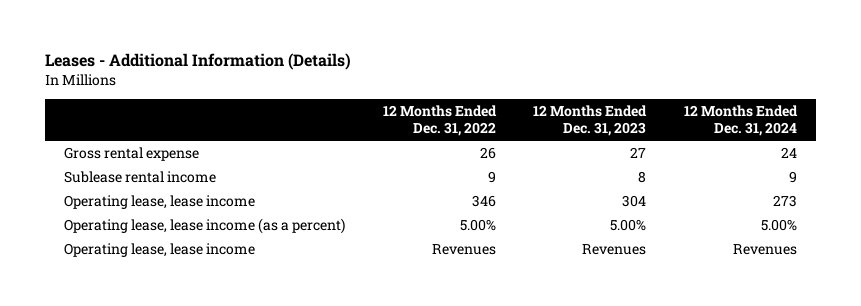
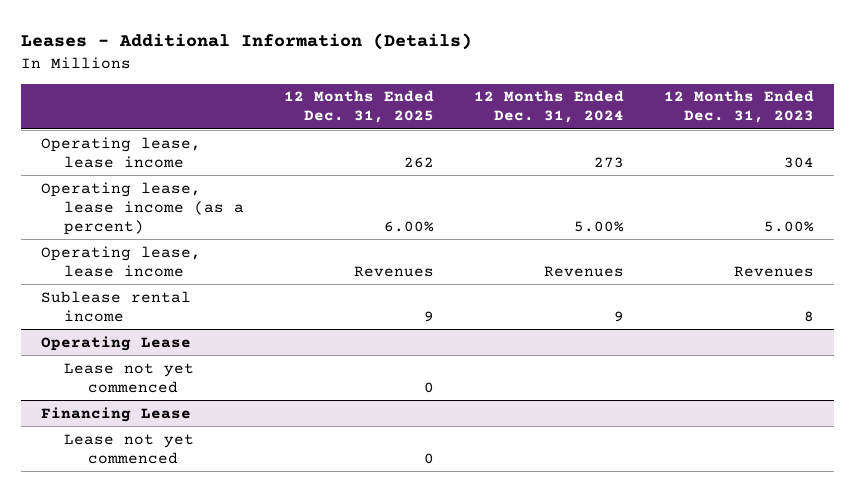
[382,105,497,137] 12 Months Ended Dec. 31, 2022 -> none
none -> [284,90,435,124] 12 Months Ended Dec. 31, 2025
[63,147,199,162] Gross rental expense -> none
[63,171,216,184] Sublease rental income -> [41,290,192,322] Sublease rental income
none -> [41,335,192,351] Operating Lease
none -> [64,362,195,393] Lease not yet commenced
none -> [41,406,192,422] Financing Lease
none -> [64,433,195,464] Lease not yet commenced

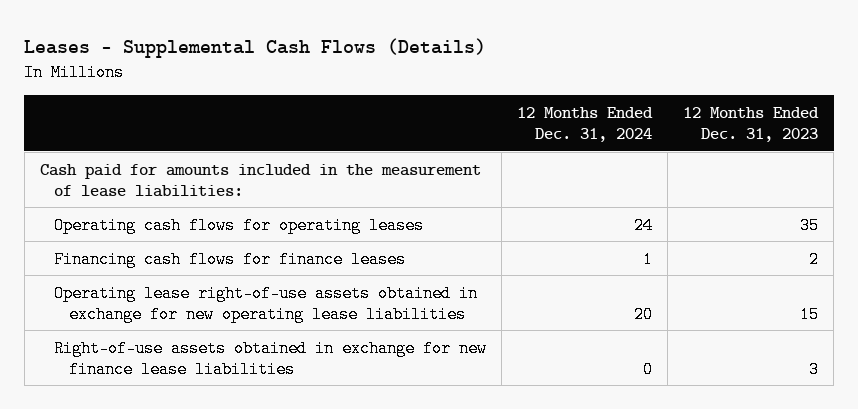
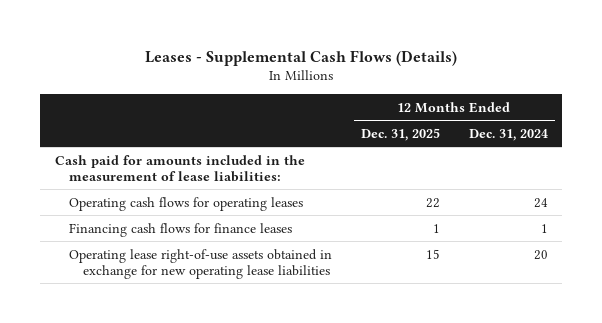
[683,106,820,143] 12 Months Ended Dec. 31, 2023 -> none
none -> [360,127,440,141] Dec. 31, 2025
[54,339,488,379] Right-of-use assets obtained in exchange for new finance lease liabilities -> none

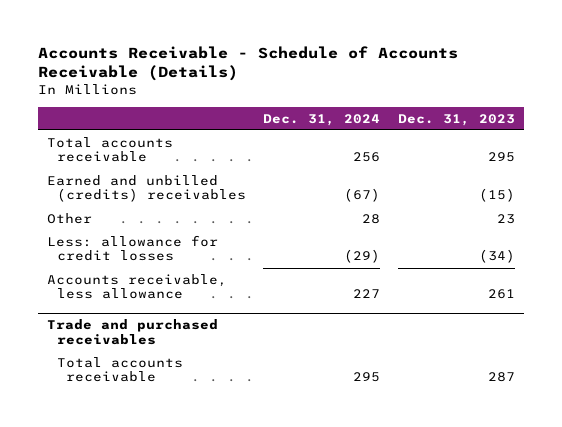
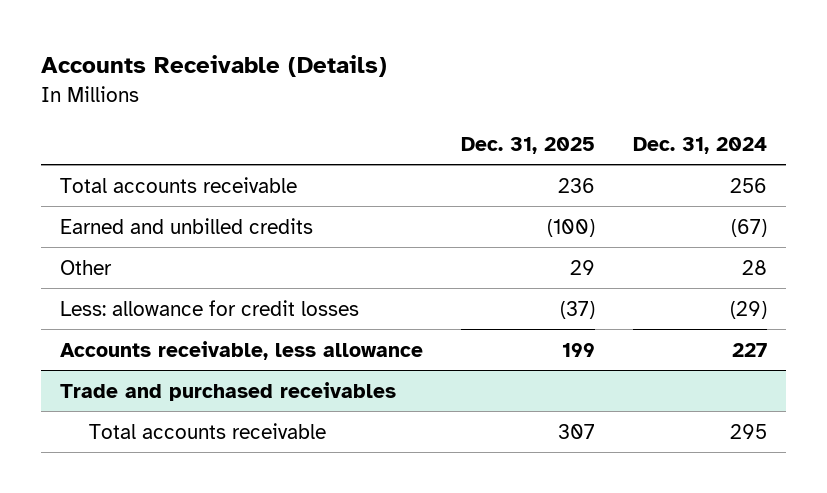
[38,45,459,82] Accounts Receivable - Schedule of Accounts Receivable (Details) -> [40,55,387,78] Accounts Receivable (Details)
[397,113,515,126] Dec. 31, 2023 -> none
none -> [460,136,595,154] Dec. 31, 2025
[46,174,246,203] Earned and unbilled (credits) receivables -> [59,217,313,234] Earned and unbilled credits

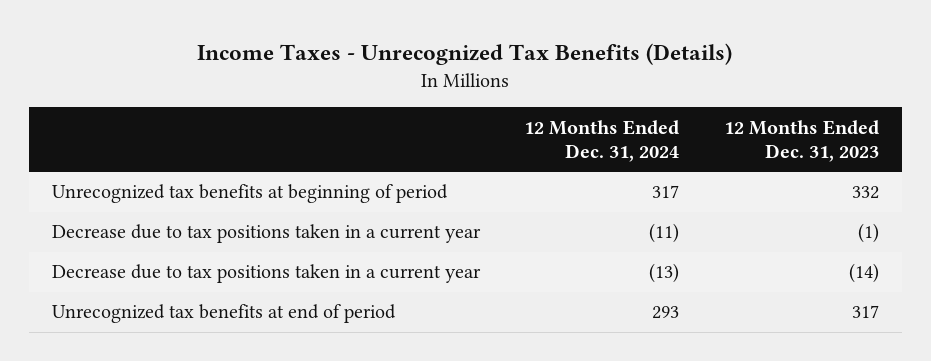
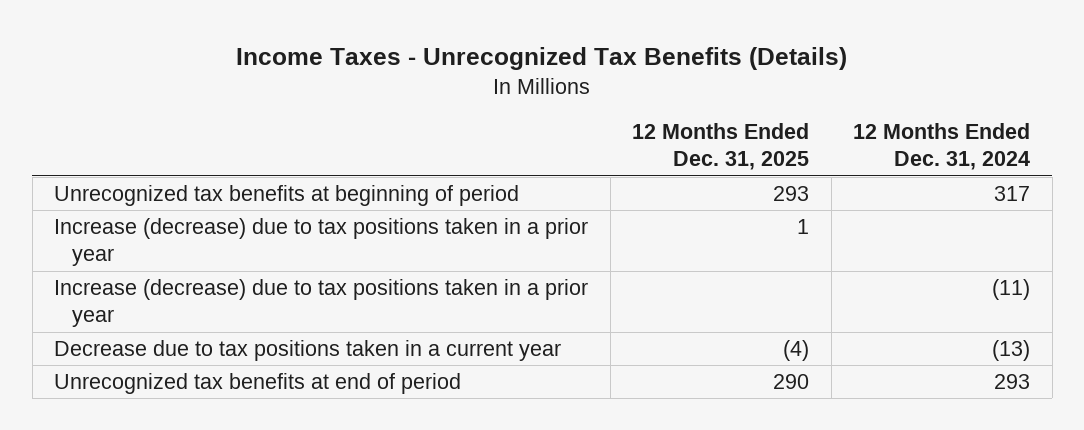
[724,119,880,162] 12 Months Ended Dec. 31, 2023 -> none
none -> [632,123,810,171] 12 Months Ended Dec. 31, 2025
none -> [54,218,589,267] Increase (decrease) due to tax positions taken in a prior year
[51,224,481,244] Decrease due to tax positions taken in a current year -> [54,279,589,328] Increase (decrease) due to tax positions taken in a prior year

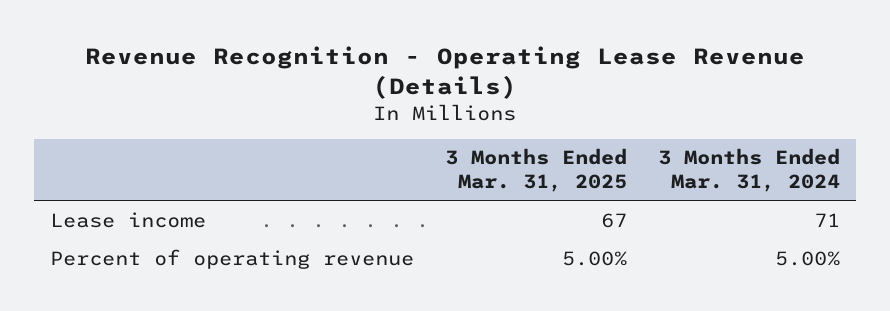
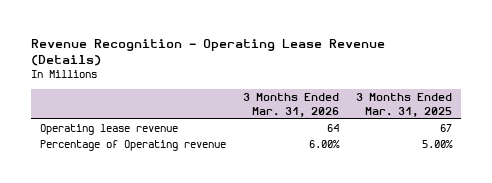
[658,148,841,192] 3 Months Ended Mar. 31, 2024 -> none
none -> [242,93,339,117] 3 Months Ended Mar. 31, 2026
[49,211,206,228] Lease income -> [39,124,178,136] Operating lease revenue
[49,248,414,269] Percent of operating revenue -> [39,140,226,152] Percentage of Operating revenue

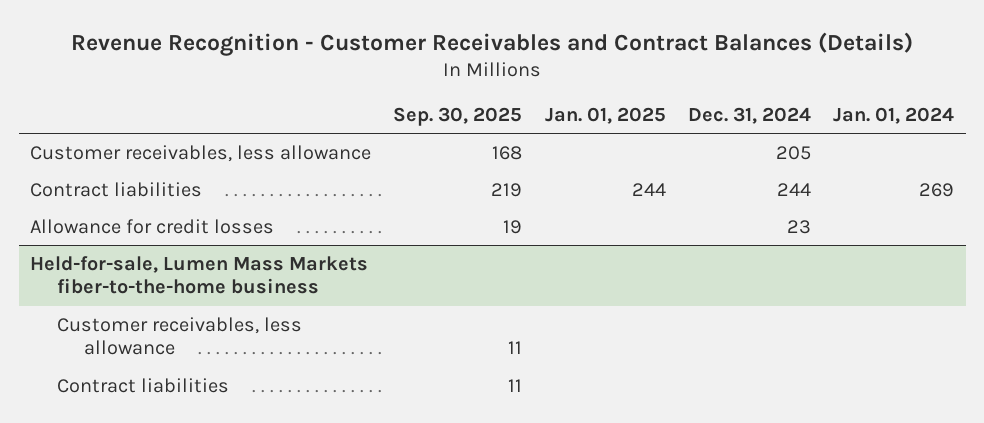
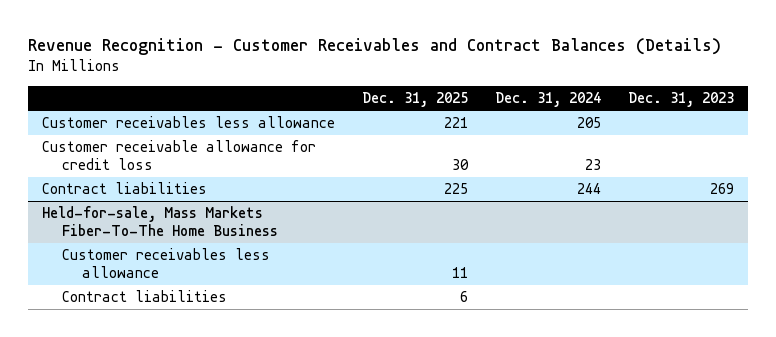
[393,107,523,127] Sep. 30, 2025 -> none
[544,107,666,125] Jan. 01, 2025 -> none
[833,107,955,125] Jan. 01, 2024 -> none
none -> [361,92,468,108] Dec. 31, 2025
none -> [628,92,735,108] Dec. 31, 2023
[29,144,371,162] Customer receivables, less allowance -> [41,116,335,129] Customer receivables less allowance
none -> [41,140,316,170] Customer receivable allowance for credit loss
[29,218,274,234] Allowance for credit losses -> none
[29,255,368,295] Held-for-sale, Lumen Mass Markets fiber-to-the-home business -> [41,206,278,236] Held-for-sale, Mass Markets Fiber-To-The Home Business
[56,316,302,356] Customer receivables, less allowance -> [61,248,270,278] Customer receivables less allowance

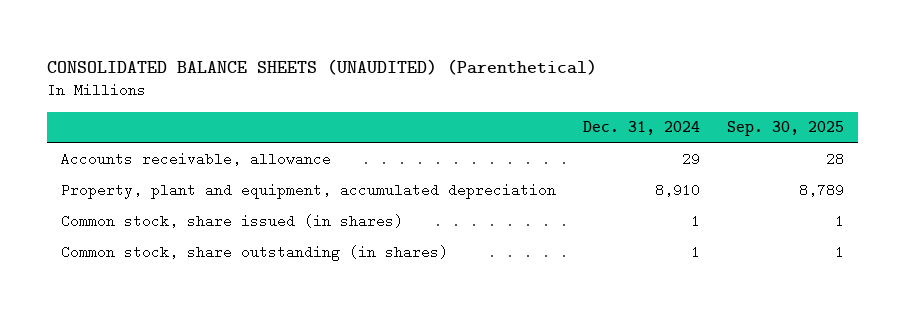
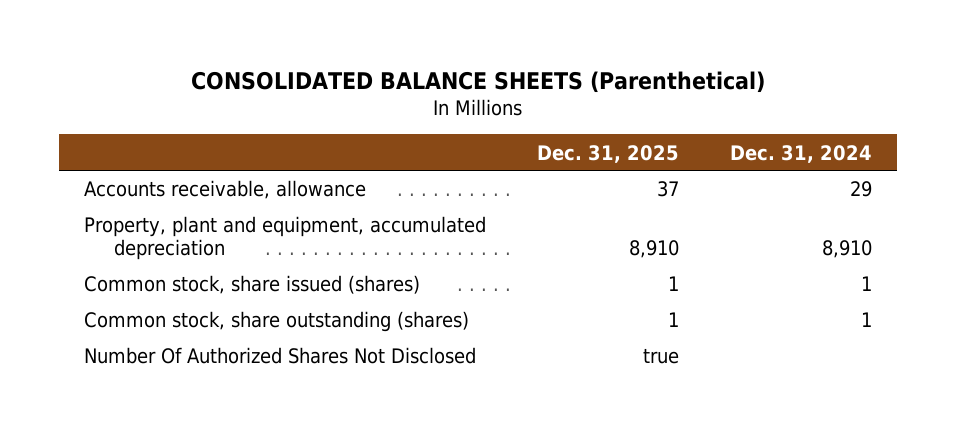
[47,58,598,75] CONSOLIDATED BALANCE SHEETS (UNAUDITED) (Parenthetical) -> [190,70,765,93] CONSOLIDATED BALANCE SHEETS (Parenthetical)
[727,121,845,137] Sep. 30, 2025 -> none
none -> [536,144,679,163] Dec. 31, 2025
[60,214,403,229] Common stock, share issued (in shares) -> [84,275,421,295] Common stock, share issued (shares)
[60,245,448,262] Common stock, share outstanding (in shares) -> [84,311,470,333] Common stock, share outstanding (shares)
none -> [84,347,477,365] Number Of Authorized Shares Not Disclosed

